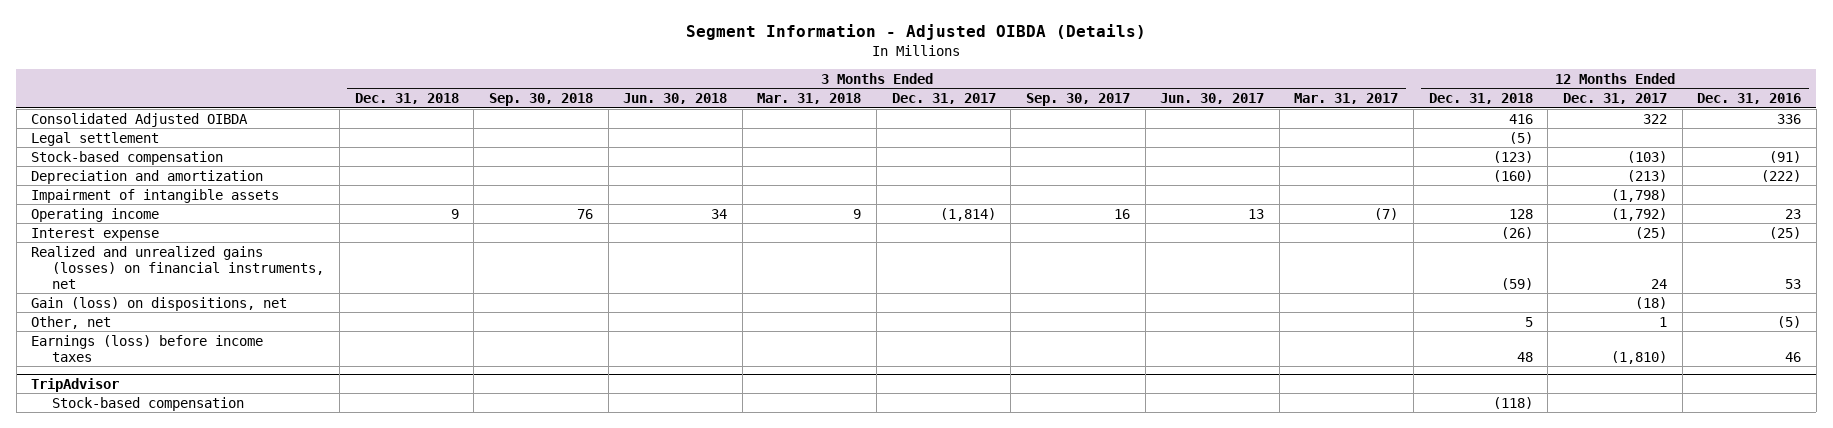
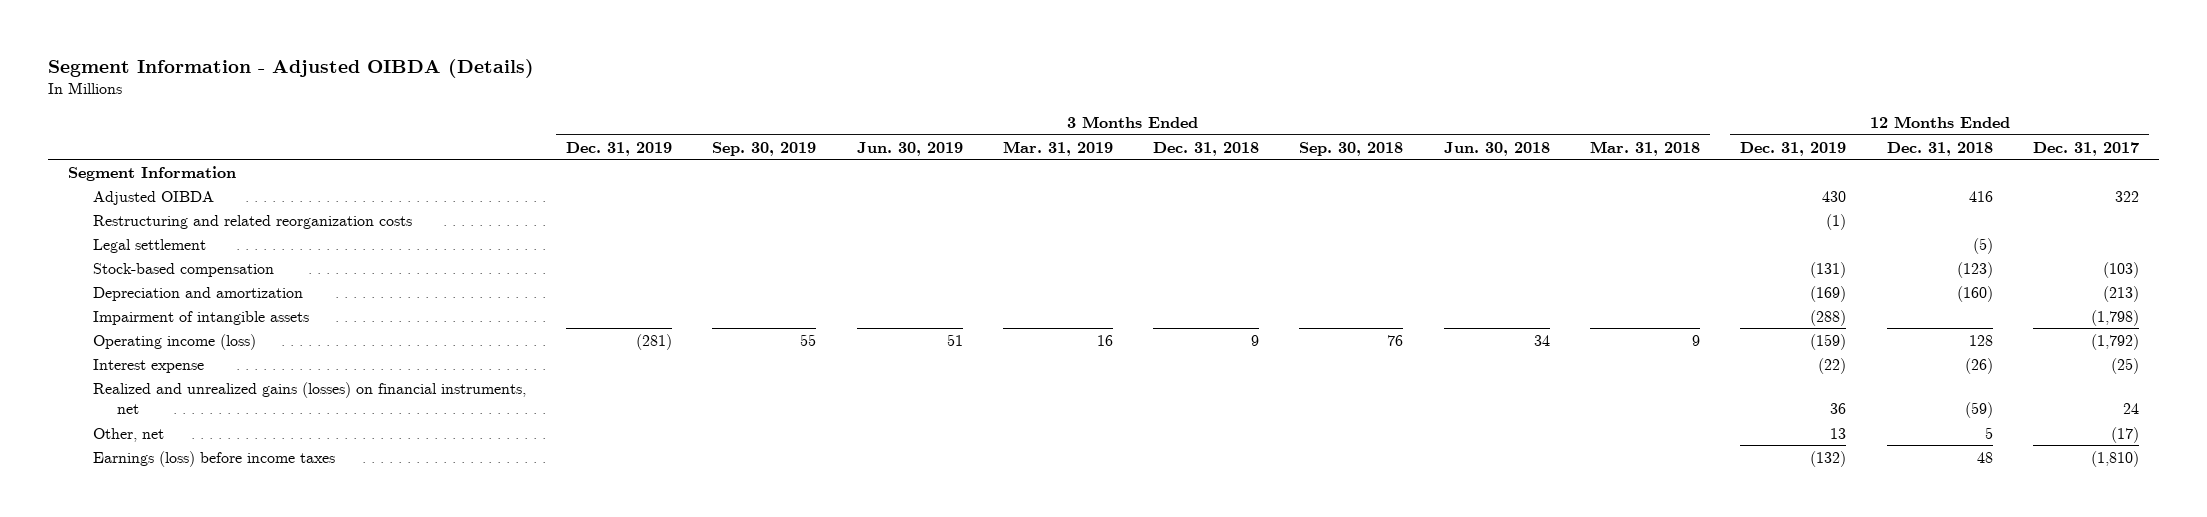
[891,93,996,105] Dec. 31, 2017 -> none
[1025,93,1130,107] Sep. 30, 2017 -> none
[1160,93,1265,105] Jun. 30, 2017 -> none
[1294,93,1399,105] Mar. 31, 2017 -> none
[1697,93,1802,105] Dec. 31, 2016 -> none
none -> [565,141,672,156] Dec. 31, 2019
none -> [712,141,817,156] Sep. 30, 2019
none -> [856,141,963,156] Jun. 30, 2019
none -> [1002,140,1113,156] Mar. 31, 2019
none -> [1740,141,1847,156] Dec. 31, 2019
none -> [68,165,237,181] Segment Information
[31,112,249,127] Consolidated Adjusted OIBDA -> [92,190,214,205] Adjusted OIBDA
none -> [92,214,412,229] Restructuring and related reorganization costs
[31,207,160,222] Operating income -> [92,333,256,350] Operating income (loss)
[31,296,288,311] Gain (loss) on dispositions, net -> none
[1659,316,1668,327] 1 -> [2111,426,2140,443] (17)
[31,377,120,392] TripAdvisor -> none
[52,396,245,411] Stock-based compensation -> none

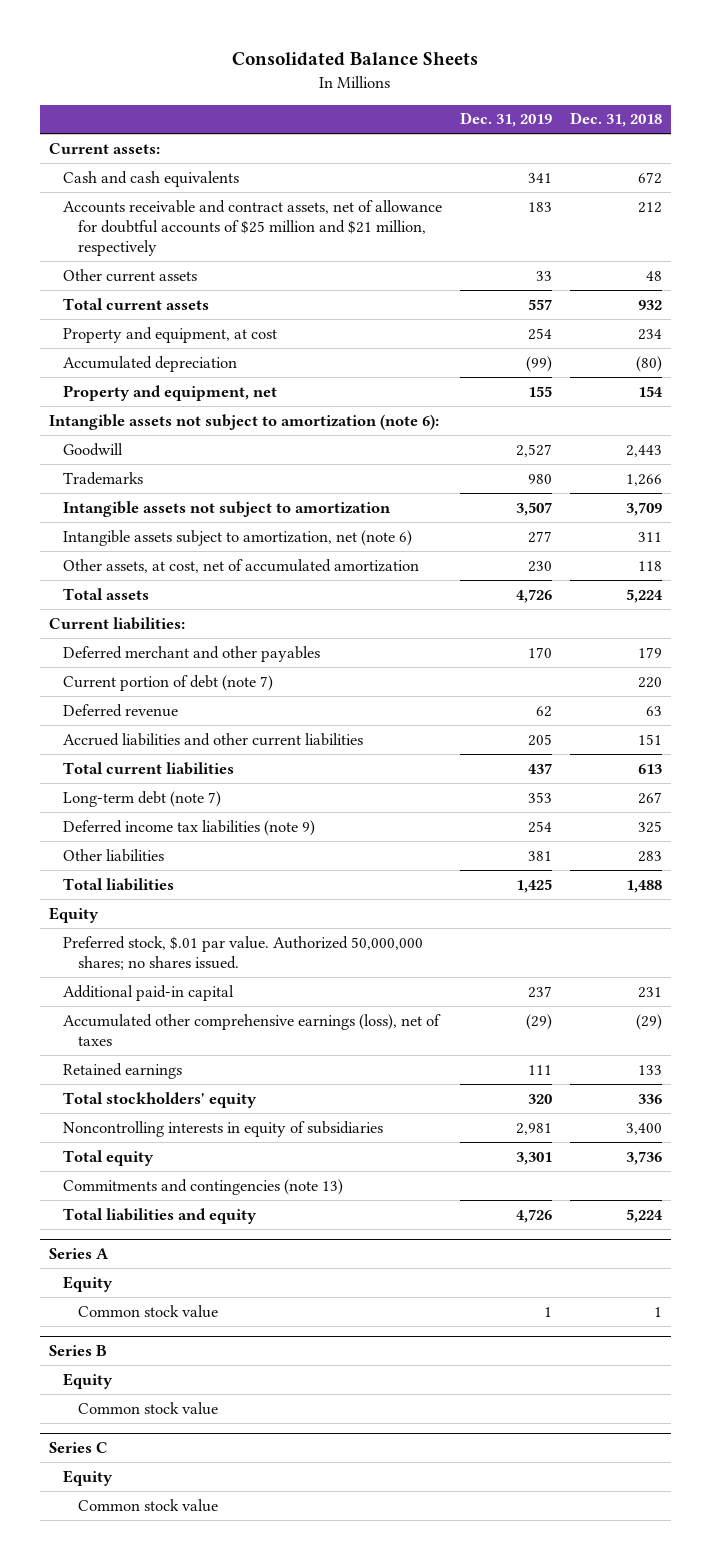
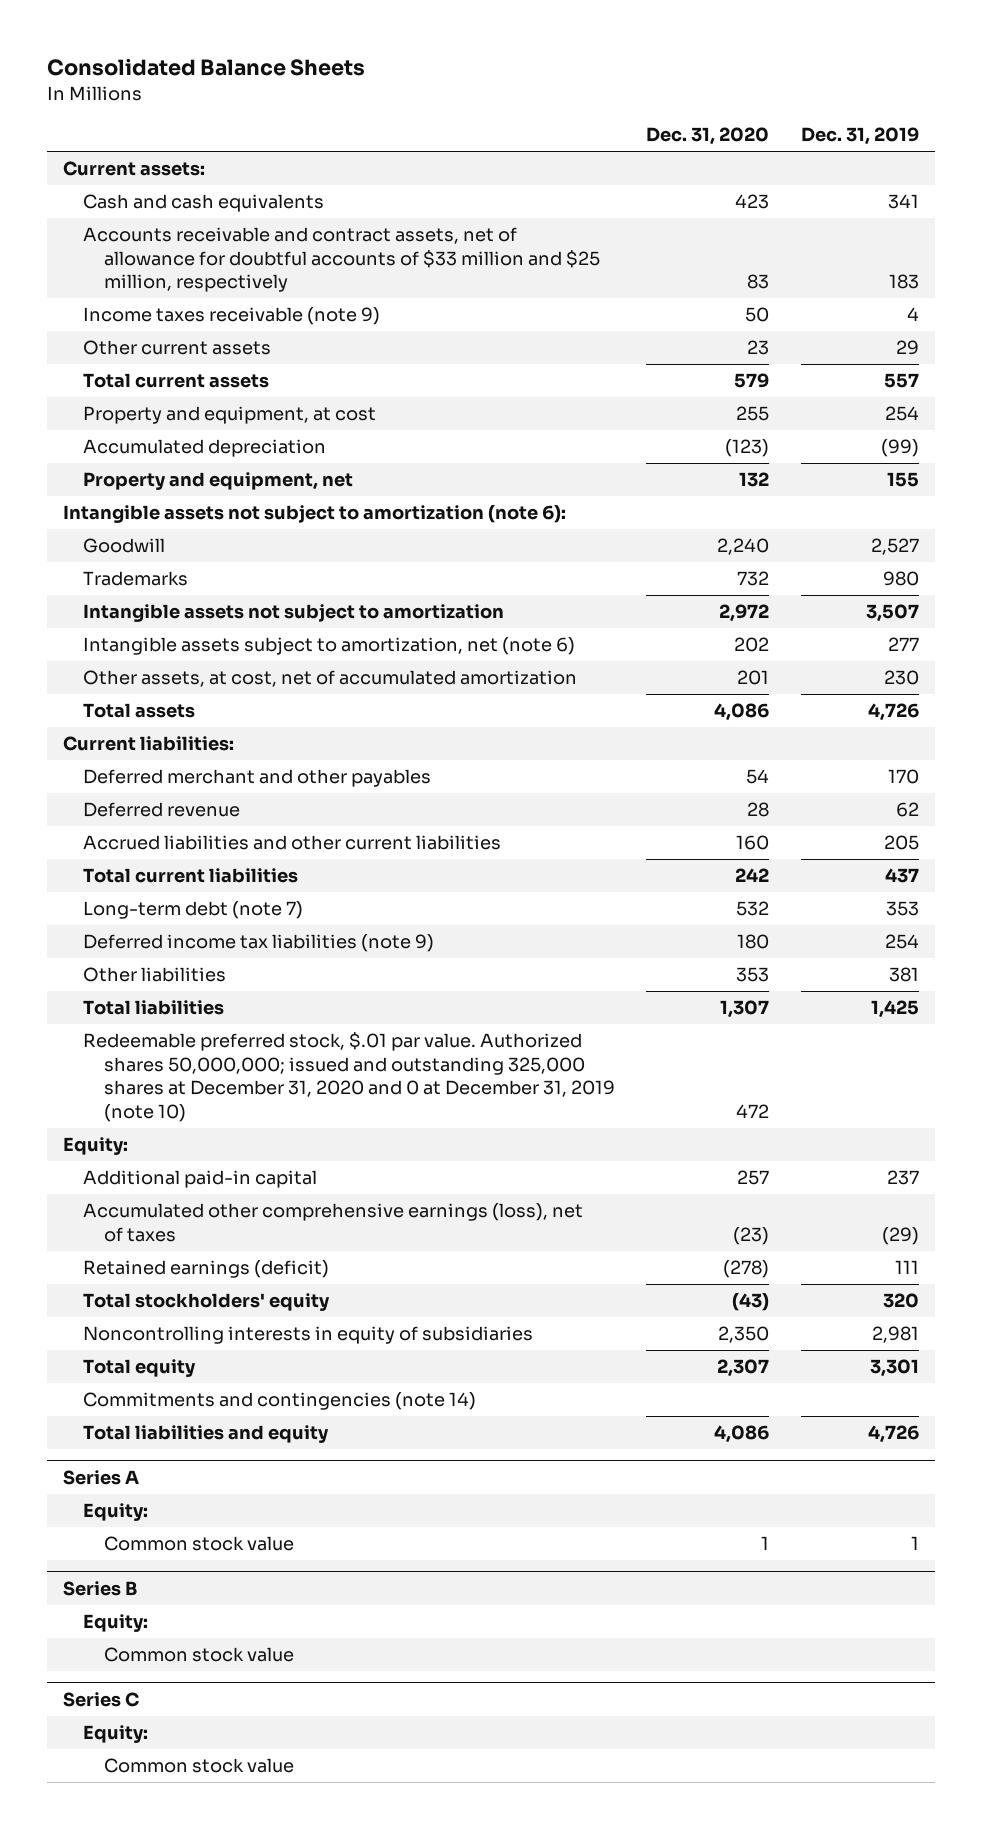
[569,112,662,128] Dec. 31, 2018 -> none
none -> [646,127,770,146] Dec. 31, 2020
[63,199,443,256] Accounts receivable and contract assets, net of allowance for doubtful accounts of $25 million and $21 million, respectively -> [83,227,601,293] Accounts receivable and contract assets, net of allowance for doubtful accounts of $33 million and $25 million, respectively
none -> [83,307,381,326] Income taxes receivable (note 9)
[535,270,552,281] 33 -> [895,340,919,356] 29
[63,674,274,691] Current portion of debt (note 7) -> none
[63,935,424,970] Preferred stock, $.01 par value. Authorized 50,000,000 shares; no shares issued. -> none
none -> [83,1032,616,1123] Redeemable preferred stock, $.01 par value. Authorized shares 50,000,000; issued and outstanding 325,000 shares at December 31, 2020 and 0 at December 31, 2019 (note 10)
[48,906,99,923] Equity -> [62,1137,128,1156] Equity:
[63,1062,183,1079] Retained earnings -> [83,1260,330,1279] Retained earnings (deficit)
[63,1178,344,1195] Commitments and contingencies (note 13) -> [83,1392,477,1411] Commitments and contingencies (note 14)
[63,1275,114,1292] Equity -> [83,1503,149,1522] Equity:
[63,1372,114,1389] Equity -> [83,1614,149,1633] Equity:
[63,1469,114,1486] Equity -> [83,1725,149,1744] Equity:

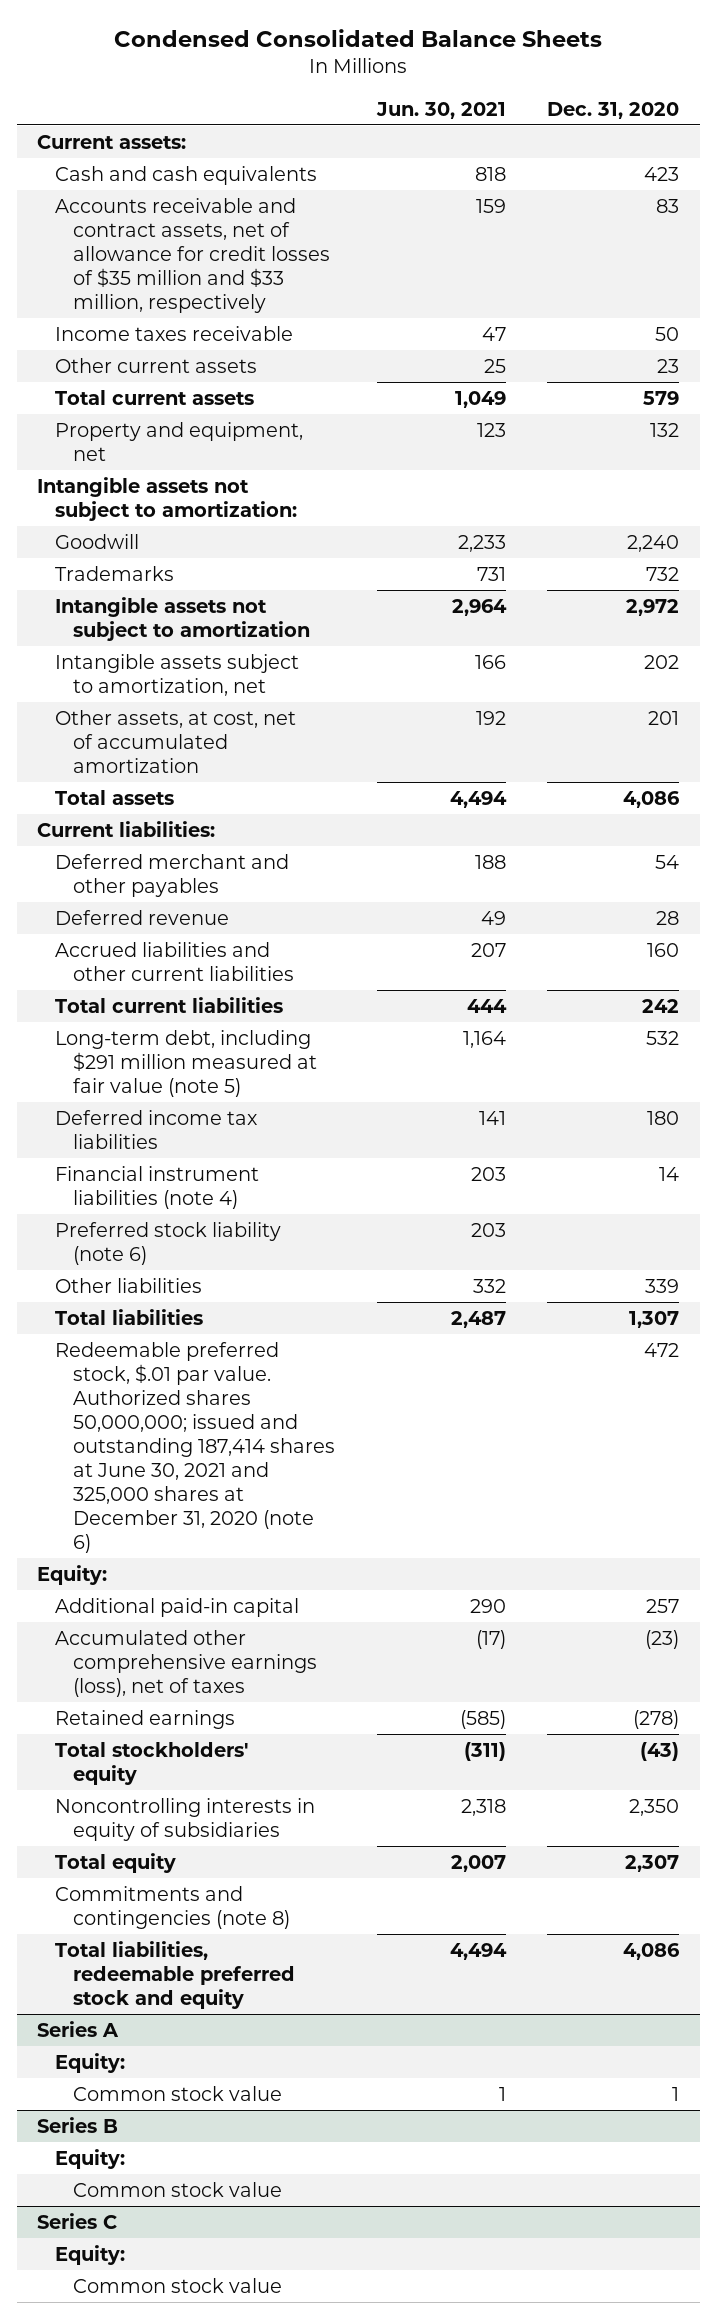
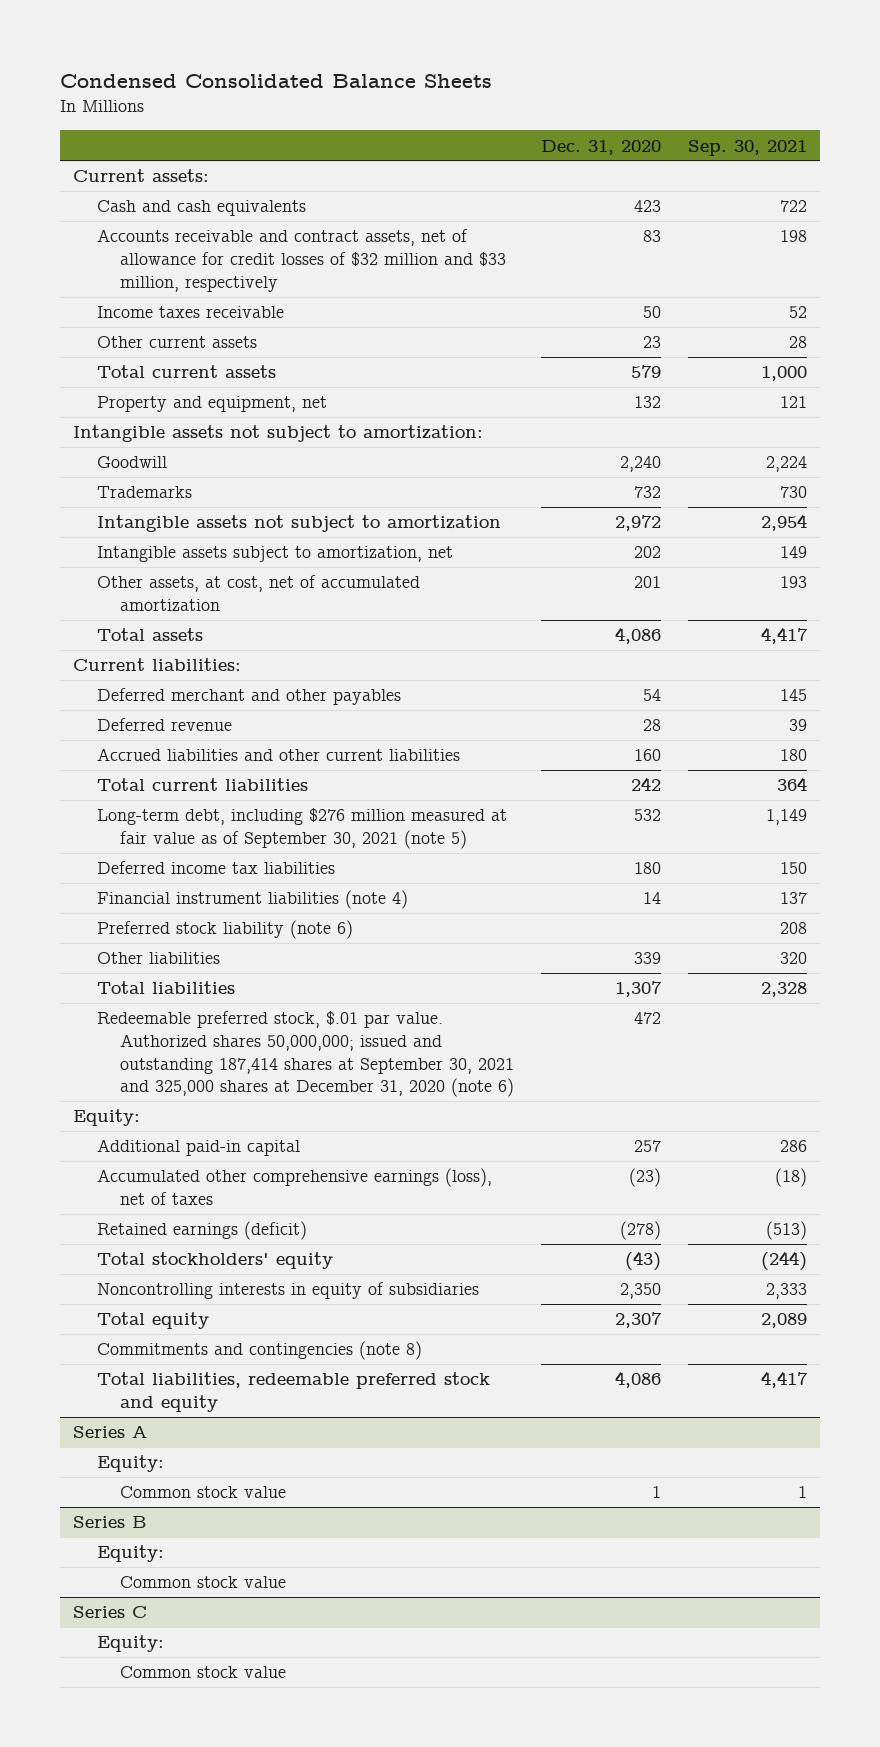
[375,101,506,119] Jun. 30, 2021 -> none
none -> [687,139,807,156] Sep. 30, 2021
[55,198,331,313] Accounts receivable and contract assets, net of allowance for credit losses of $35 million and $33 million, respectively -> [96,229,507,292] Accounts receivable and contract assets, net of allowance for credit losses of $32 million and $33 million, respectively
[55,1030,318,1097] Long-term debt, including $291 million measured at fair value (note 5) -> [96,808,507,850] Long-term debt, including $276 million measured at fair value as of September 30, 2021 (note 5)
[55,1342,336,1553] Redeemable preferred stock, $.01 par value. Authorized shares 50,000,000; issued and outstanding 187,414 shares at June 30, 2021 and 325,000 shares at December 31, 2020 (note 6) -> [96,1011,515,1098] Redeemable preferred stock, $.01 par value. Authorized shares 50,000,000; issued and outstanding 187,414 shares at September 30, 2021 and 325,000 shares at December 31, 2020 (note 6)
[55,1710,236,1730] Retained earnings -> [96,1221,307,1241] Retained earnings (deficit)

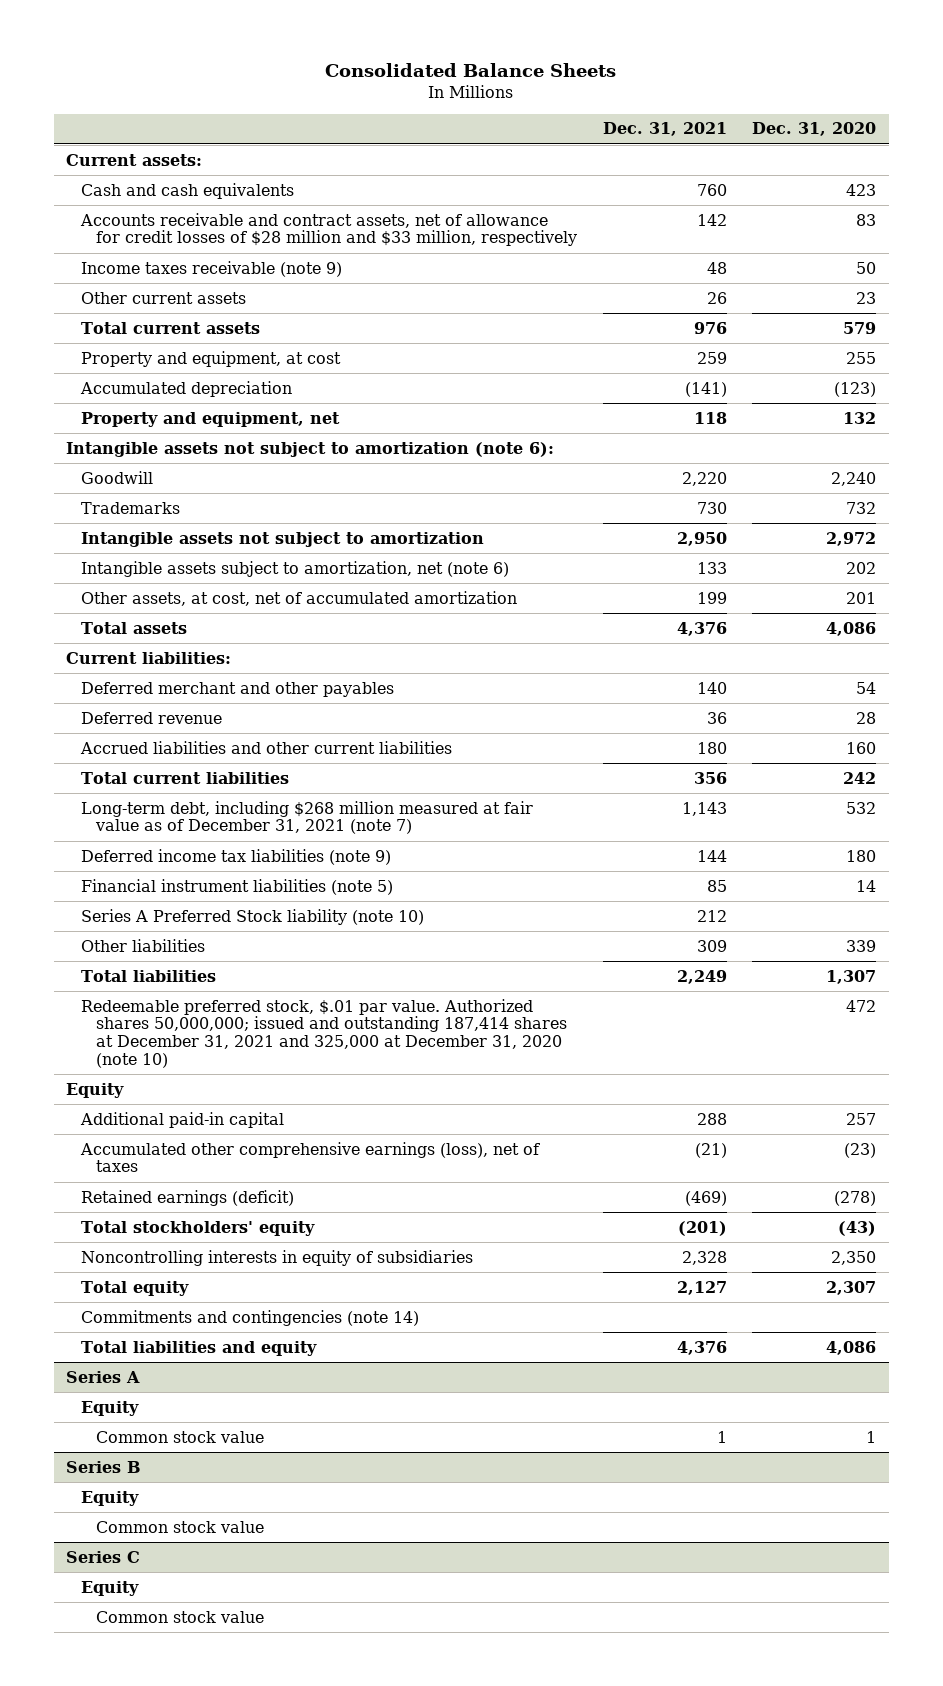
[59,73,492,88] Condensed Consolidated Balance Sheets -> [325,63,617,78] Consolidated Balance Sheets
[687,139,807,156] Sep. 30, 2021 -> none
none -> [602,122,727,137] Dec. 31, 2021
[96,229,507,292] Accounts receivable and contract assets, net of allowance for credit losses of $32 million and $33 million, respectively -> [80,212,578,247] Accounts receivable and contract assets, net of allowance for credit losses of $28 million and $33 million, respectively
[96,306,284,319] Income taxes receivable -> [81,260,343,277] Income taxes receivable (note 9)
none -> [81,350,342,367] Property and equipment, at cost
none -> [80,380,293,397] Accumulated depreciation
[73,425,484,443] Intangible assets not subject to amortization: -> [66,441,555,457] Intangible assets not subject to amortization (note 6):
[96,546,453,563] Intangible assets subject to amortization, net -> [81,560,510,577] Intangible assets subject to amortization, net (note 6)
[96,808,507,850] Long-term debt, including $276 million measured at fair value as of September 30, 2021 (note 5) -> [81,800,534,835] Long-term debt, including $268 million measured at fair value as of December 31, 2021 (note 7)
[96,861,335,875] Deferred income tax liabilities -> [81,848,392,865] Deferred income tax liabilities (note 9)
[96,890,408,910] Financial instrument liabilities (note 4) -> [81,878,394,895] Financial instrument liabilities (note 5)
[96,920,353,940] Preferred stock liability (note 6) -> [81,908,425,925] Series A Preferred Stock liability (note 10)
[96,1011,515,1098] Redeemable preferred stock, $.01 par value. Authorized shares 50,000,000; issued and outstanding 187,414 shares at September 30, 2021 and 325,000 shares at December 31, 2020 (note 6) -> [81,998,568,1068] Redeemable preferred stock, $.01 par value. Authorized shares 50,000,000; issued and outstanding 187,414 shares at December 31, 2021 and 325,000 at December 31, 2020 (note 10)
[73,1109,141,1127] Equity: -> [66,1082,125,1098] Equity
[96,1341,422,1361] Commitments and contingencies (note 8) -> [81,1309,420,1326] Commitments and contingencies (note 14)
[96,1372,490,1413] Total liabilities, redeemable preferred stock and equity -> [81,1340,318,1356] Total liabilities and equity
[96,1455,164,1473] Equity: -> [81,1400,140,1416] Equity
[96,1545,164,1563] Equity: -> [81,1490,140,1506] Equity
[96,1635,164,1653] Equity: -> [81,1580,140,1596] Equity

